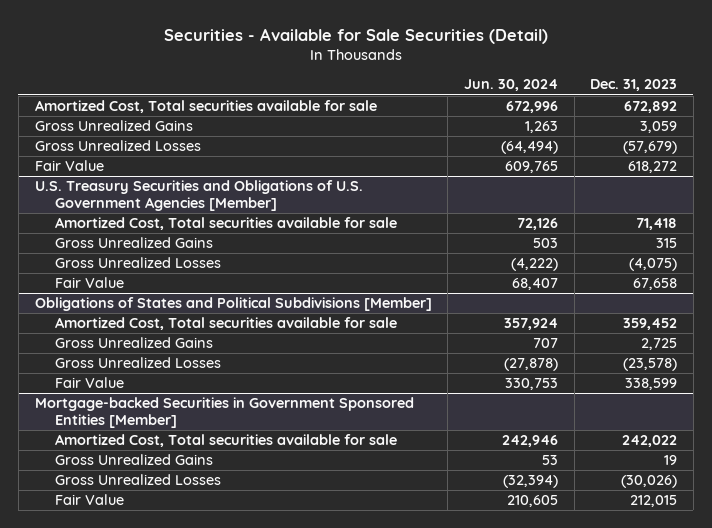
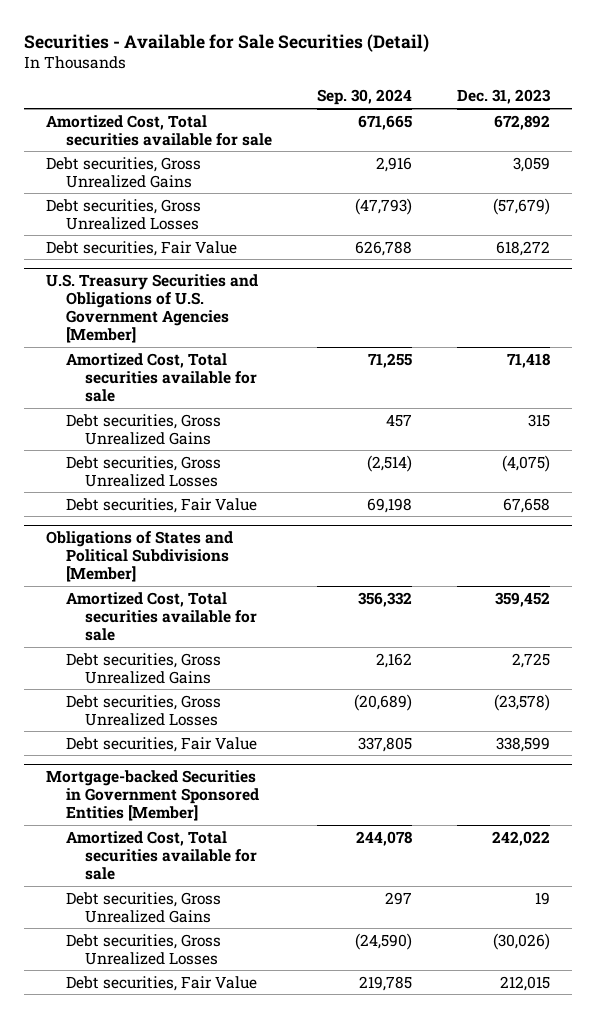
[463,79,558,92] Jun. 30, 2024 -> none
none -> [316,89,412,106] Sep. 30, 2024
[34,120,193,132] Gross Unrealized Gains -> [46,156,202,188] Debt securities, Gross Unrealized Gains
[34,140,201,152] Gross Unrealized Losses -> [46,198,202,230] Debt securities, Gross Unrealized Losses
[34,160,104,172] Fair Value -> [46,240,238,256] Debt securities, Fair Value
[55,237,214,249] Gross Unrealized Gains -> [65,413,221,445] Debt securities, Gross Unrealized Gains
[55,257,222,269] Gross Unrealized Losses -> [65,455,221,487] Debt securities, Gross Unrealized Losses
[55,277,125,289] Fair Value -> [65,497,257,513] Debt securities, Fair Value
[55,337,214,349] Gross Unrealized Gains -> [65,652,221,684] Debt securities, Gross Unrealized Gains
[55,357,222,369] Gross Unrealized Losses -> [65,694,221,726] Debt securities, Gross Unrealized Losses
[55,377,125,389] Fair Value -> [65,736,257,752] Debt securities, Fair Value
[55,454,214,466] Gross Unrealized Gains -> [65,891,221,923] Debt securities, Gross Unrealized Gains
[55,474,222,486] Gross Unrealized Losses -> [65,933,221,965] Debt securities, Gross Unrealized Losses
[55,494,125,506] Fair Value -> [65,975,257,991] Debt securities, Fair Value

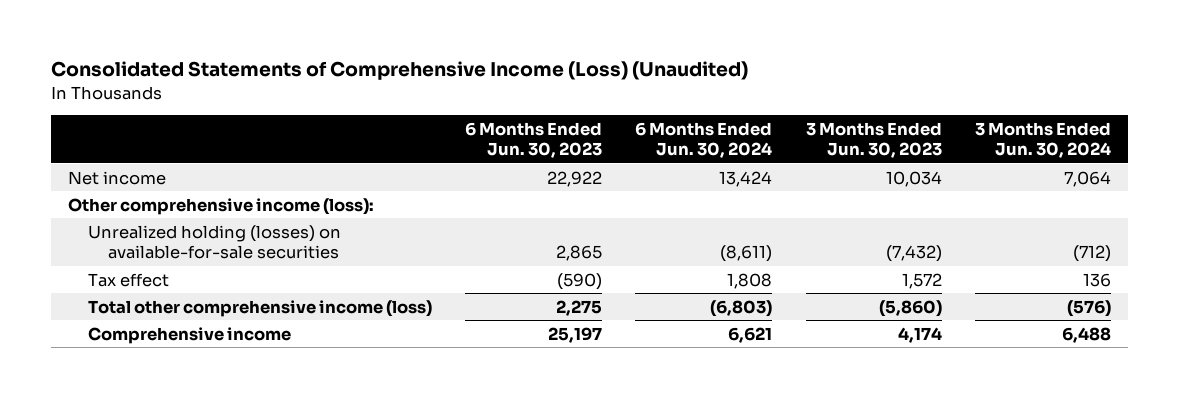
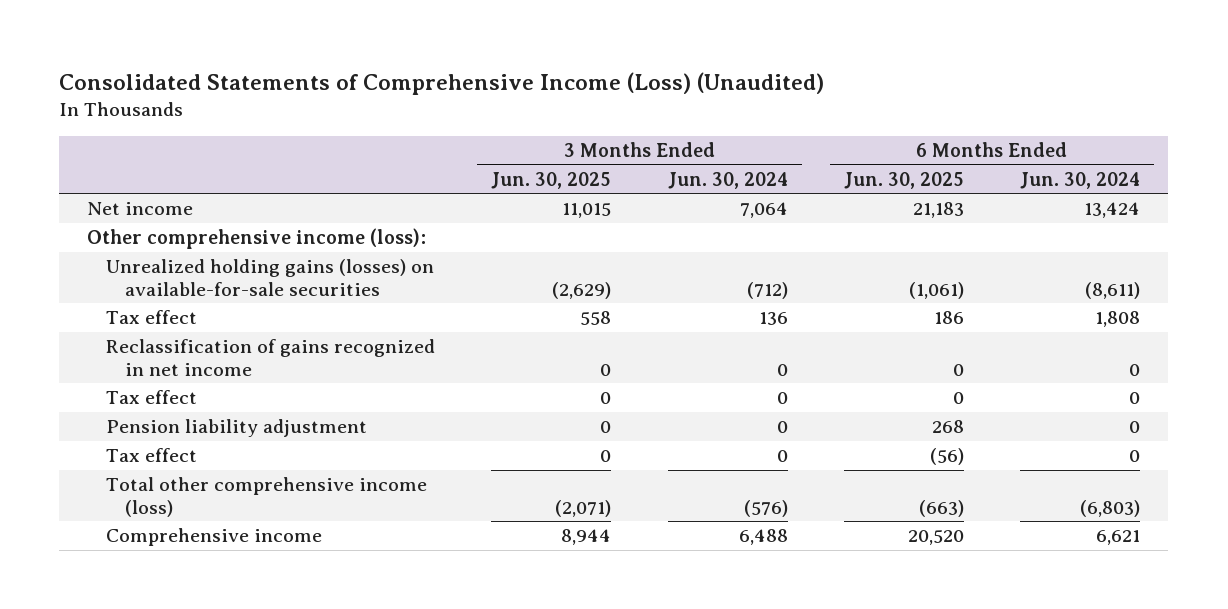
[465,121,603,158] 6 Months Ended Jun. 30, 2023 -> none
[805,121,942,158] 3 Months Ended Jun. 30, 2023 -> none
none -> [491,171,612,189] Jun. 30, 2025
none -> [843,171,964,189] Jun. 30, 2025
[87,224,341,259] Unrealized holding (losses) on available-for-sale securities -> [106,259,435,296] Unrealized holding gains (losses) on available-for-sale securities
none -> [106,339,436,376] Reclassification of gains recognized in net income
none -> [106,390,198,405] Tax effect
none -> [106,419,368,438] Pension liability adjustment
none -> [106,448,198,463] Tax effect

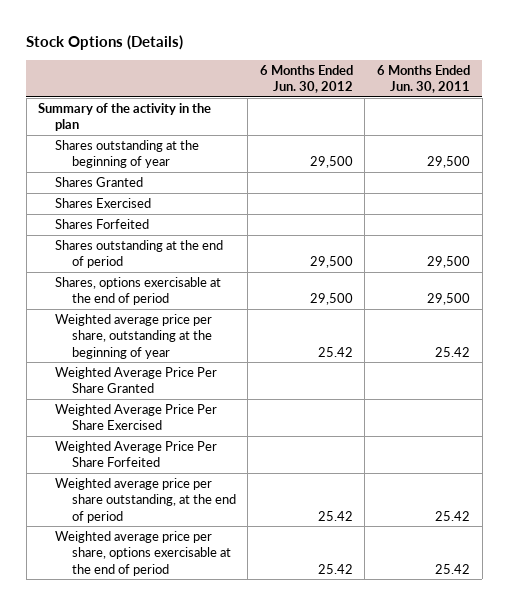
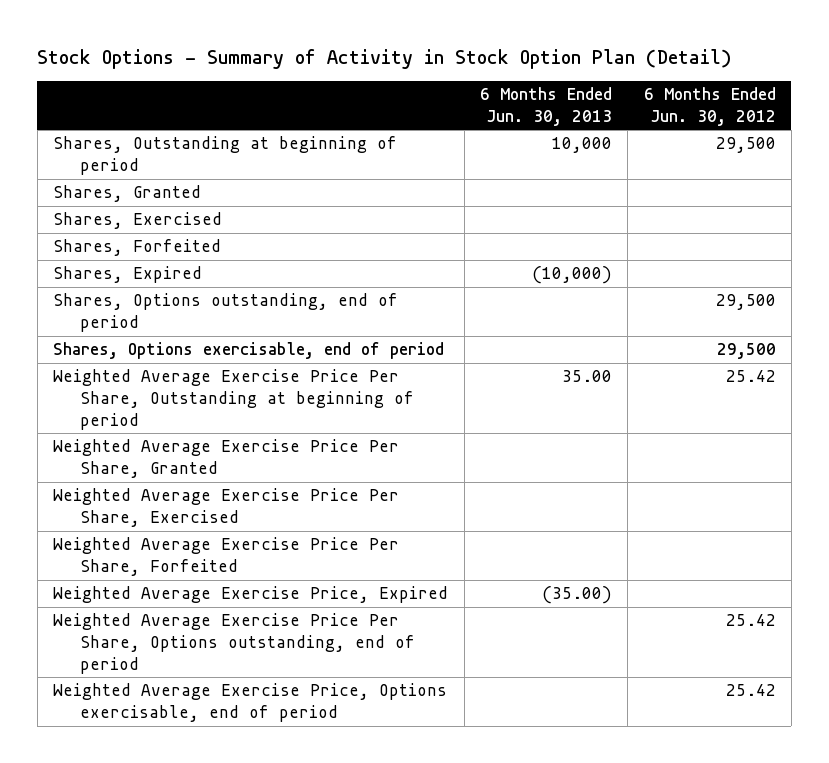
[26,34,184,50] Stock Options (Details) -> [37,48,733,69] Stock Options - Summary of Activity in Stock Option Plan (Detail)
[376,64,470,94] 6 Months Ended Jun. 30, 2011 -> none
none -> [479,86,612,126] 6 Months Ended Jun. 30, 2013
[38,103,212,132] Summary of the activity in the plan -> none
[54,140,199,169] Shares outstanding at the beginning of year -> [53,136,398,175] Shares, Outstanding at beginning of period
[54,177,143,188] Shares Granted -> [53,185,202,203] Shares, Granted
[54,198,151,209] Shares Exercised -> [53,212,223,230] Shares, Exercised
[54,219,149,230] Shares Forfeited -> [53,239,222,257] Shares, Forfeited
none -> [53,266,203,284] Shares, Expired
[54,240,223,269] Shares outstanding at the end of period -> [53,293,399,332] Shares, Options outstanding, end of period
[54,277,221,306] Shares, options exercisable at the end of period -> [53,342,445,360] Shares, Options exercisable, end of period
[54,314,212,359] Weighted average price per share, outstanding at the beginning of year -> [53,369,415,430] Weighted Average Exercise Price Per Share, Outstanding at beginning of period
[54,367,217,394] Weighted Average Price Per Share Granted -> [53,439,400,478] Weighted Average Exercise Price Per Share, Granted
[54,404,217,431] Weighted Average Price Per Share Exercised -> [53,488,400,527] Weighted Average Exercise Price Per Share, Exercised
[54,441,217,468] Weighted Average Price Per Share Forfeited -> [53,537,400,576] Weighted Average Exercise Price Per Share, Forfeited
none -> [53,586,449,604] Weighted Average Exercise Price, Expired
[54,478,236,523] Weighted average price per share outstanding, at the end of period -> [53,613,416,674] Weighted Average Exercise Price Per Share, Options outstanding, end of period
[54,531,231,576] Weighted average price per share, options exercisable at the end of period -> [53,683,448,722] Weighted Average Exercise Price, Options exercisable, end of period

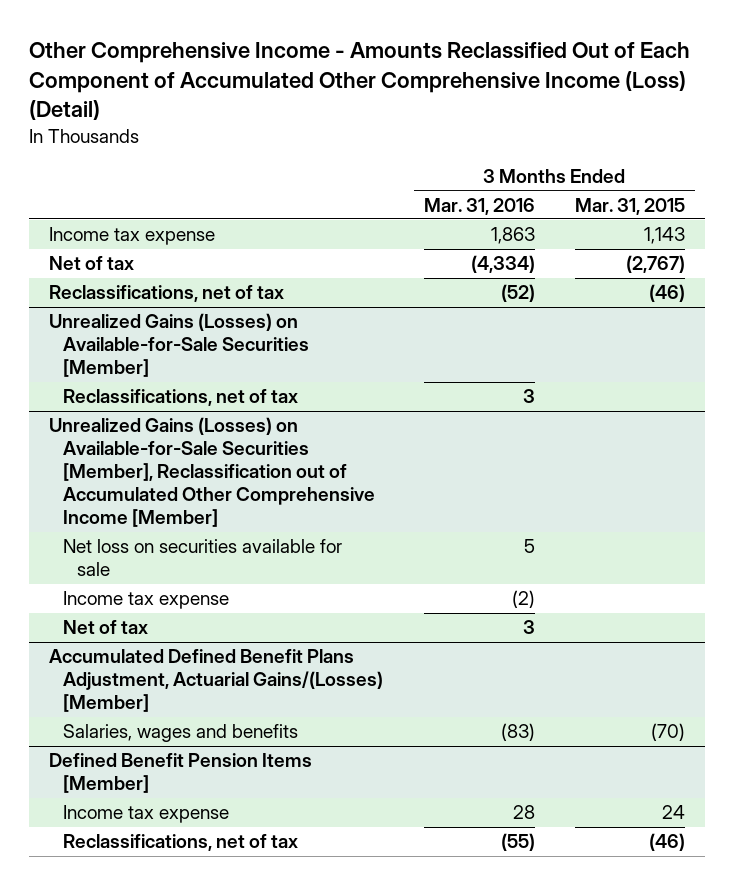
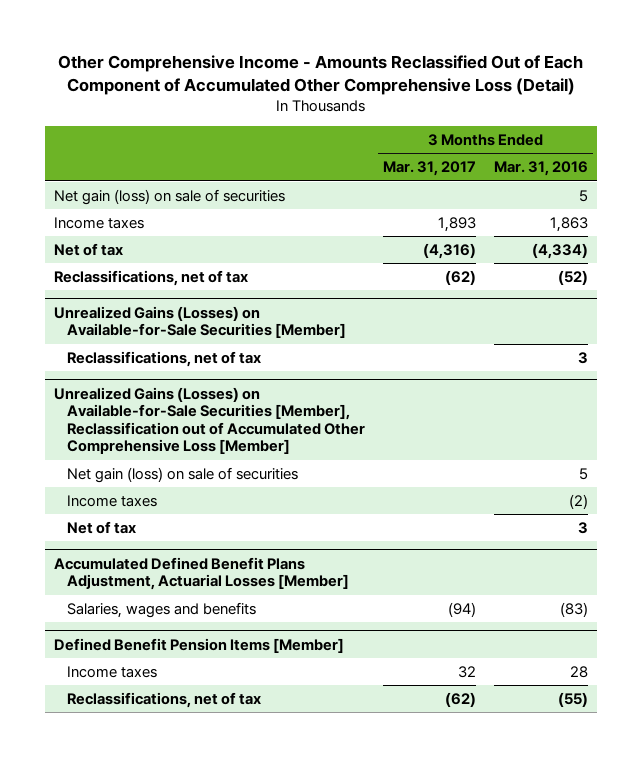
[28,42,690,121] Other Comprehensive Income - Amounts Reclassified Out of Each Component of Accumulated Other Comprehensive Income (Loss) (Detail) -> [58,55,584,96] Other Comprehensive Income - Amounts Reclassified Out of Each Component of Accumulated Other Comprehensive Loss (Detail)
[575,197,686,215] Mar. 31, 2015 -> none
none -> [383,161,477,177] Mar. 31, 2017
none -> [54,188,286,205] Net gain (loss) on sale of securities
[49,227,216,246] Income tax expense -> [54,216,145,229] Income taxes
[49,417,376,528] Unrealized Gains (Losses) on Available-for-Sale Securities [Member], Reclassification out of Accumulated Other Comprehensive Income [Member] -> [54,386,365,455] Unrealized Gains (Losses) on Available-for-Sale Securities [Member], Reclassification out of Accumulated Other Comprehensive Loss [Member]
[63,539,343,577] Net loss on securities available for sale -> [66,466,298,483] Net gain (loss) on sale of securities
[63,591,230,610] Income tax expense -> [66,494,157,507] Income taxes
[49,649,384,713] Accumulated Defined Benefit Plans Adjustment, Actuarial Gains/(Losses) [Member] -> [54,556,349,591] Accumulated Defined Benefit Plans Adjustment, Actuarial Losses [Member]
[63,805,230,824] Income tax expense -> [66,665,157,678] Income taxes

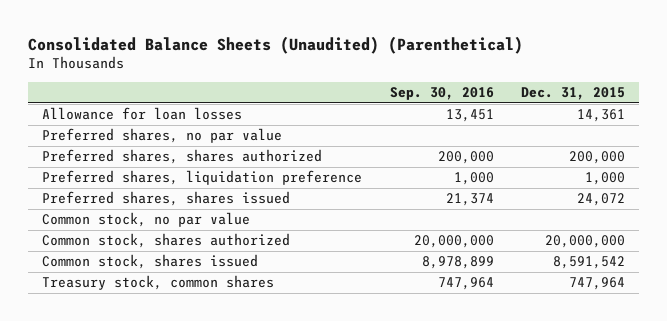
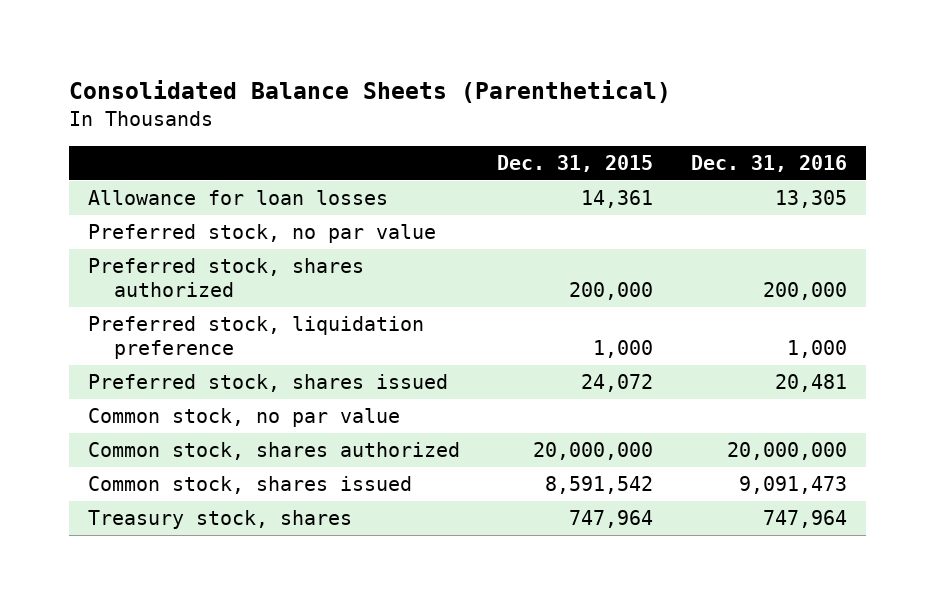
[28,35,524,54] Consolidated Balance Sheets (Unaudited) (Parenthetical) -> [68,80,671,104] Consolidated Balance Sheets (Parenthetical)
[389,87,494,101] Sep. 30, 2016 -> none
none -> [690,155,847,173] Dec. 31, 2016
[41,128,282,144] Preferred shares, no par value -> [87,224,436,244] Preferred stock, no par value
[41,149,322,165] Preferred shares, shares authorized -> [87,258,364,297] Preferred stock, shares authorized
[41,170,362,186] Preferred shares, liquidation preference -> [87,316,424,359] Preferred stock, liquidation preference
[41,191,290,207] Preferred shares, shares issued -> [87,374,448,393] Preferred stock, shares issued
[41,275,274,291] Treasury stock, common shares -> [87,510,352,530] Treasury stock, shares

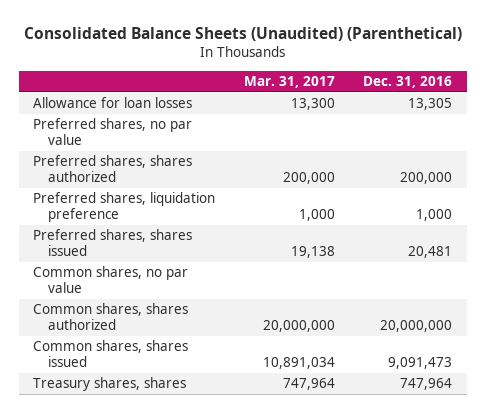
[68,80,671,104] Consolidated Balance Sheets (Parenthetical) -> [23,27,462,42] Consolidated Balance Sheets (Unaudited) (Parenthetical)
[497,155,654,173] Dec. 31, 2015 -> none
none -> [243,75,335,88] Mar. 31, 2017
[87,224,436,244] Preferred stock, no par value -> [32,118,192,146] Preferred shares, no par value
[87,258,364,297] Preferred stock, shares authorized -> [32,155,192,183] Preferred shares, shares authorized
[87,316,424,359] Preferred stock, liquidation preference -> [32,192,215,223] Preferred shares, liquidation preference
[87,374,448,393] Preferred stock, shares issued -> [32,229,192,257] Preferred shares, shares issued
[87,408,400,428] Common stock, no par value -> [32,266,188,294] Common shares, no par value
[87,442,460,461] Common stock, shares authorized -> [32,303,188,331] Common shares, shares authorized
[87,476,412,495] Common stock, shares issued -> [32,340,188,368] Common shares, shares issued
[87,510,352,530] Treasury stock, shares -> [32,377,186,392] Treasury shares, shares

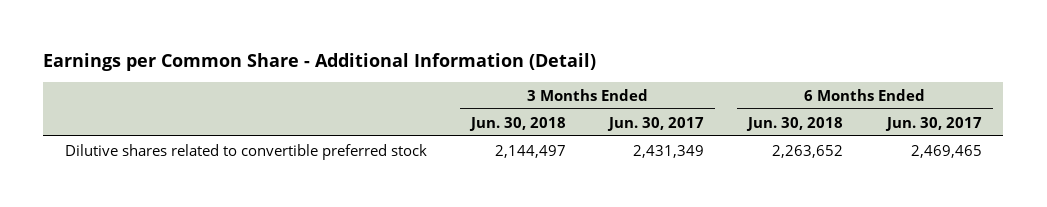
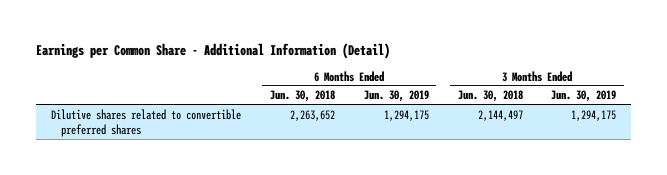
[607,116,705,131] Jun. 30, 2017 -> none
[884,116,982,131] Jun. 30, 2017 -> none
none -> [363,90,429,103] Jun. 30, 2019
none -> [551,90,617,103] Jun. 30, 2019
[65,143,428,160] Dilutive shares related to convertible preferred stock -> [50,108,241,137] Dilutive shares related to convertible preferred shares

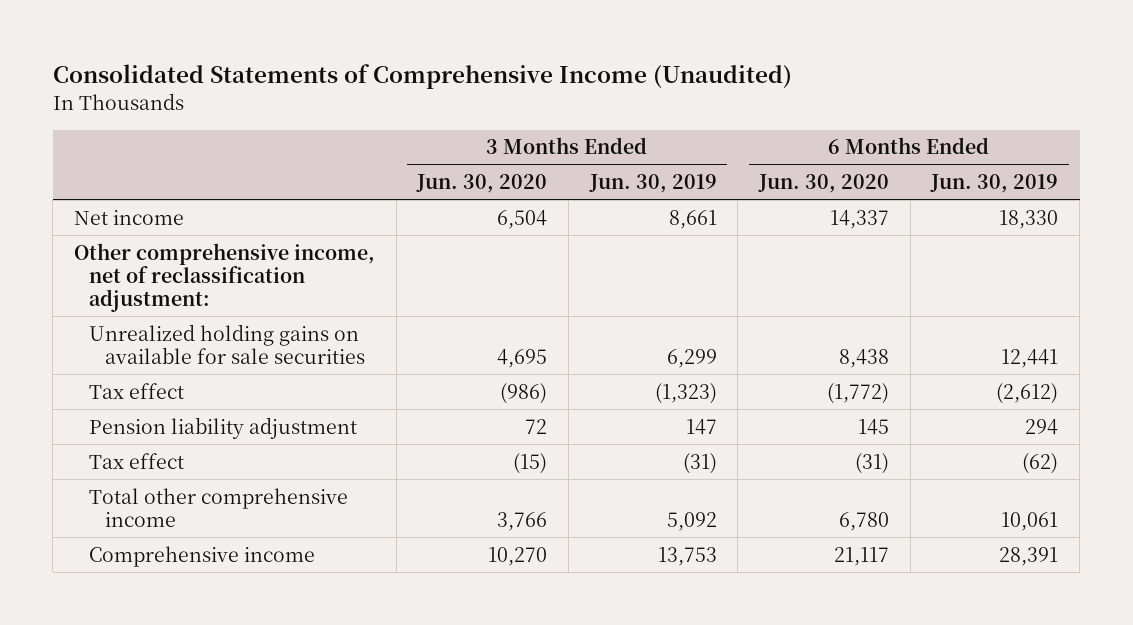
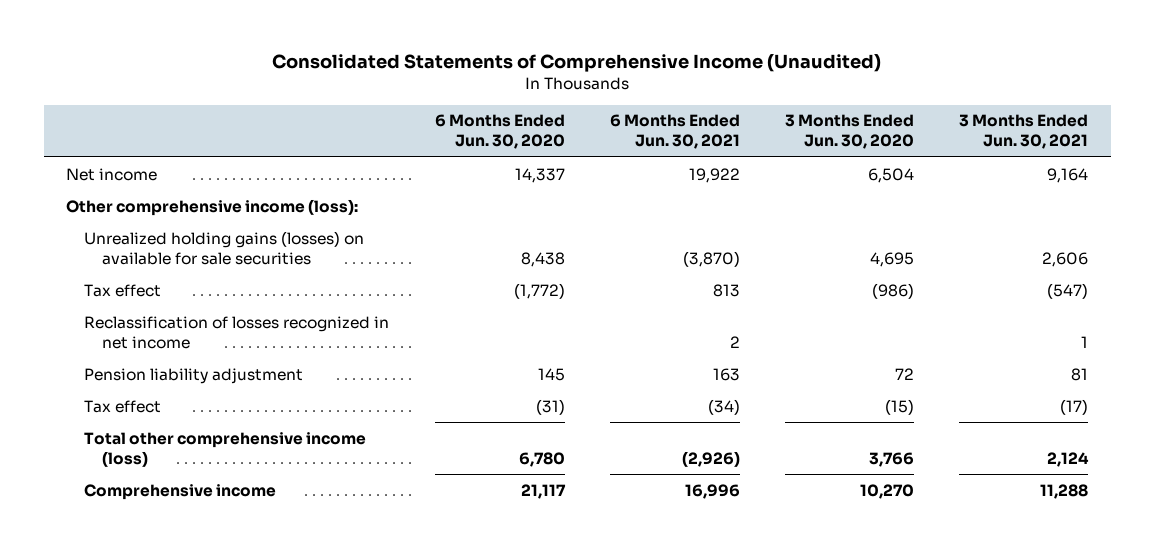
[588,173,717,193] Jun. 30, 2019 -> none
[930,173,1059,193] Jun. 30, 2019 -> none
none -> [609,114,740,150] 6 Months Ended Jun. 30, 2021
none -> [959,114,1089,150] 3 Months Ended Jun. 30, 2021
[74,242,376,312] Other comprehensive income, net of reclassification adjustment: -> [66,198,359,216] Other comprehensive income (loss):
[89,323,365,364] Unrealized holding gains on available for sale securities -> [84,230,365,265] Unrealized holding gains (losses) on available for sale securities
none -> [84,315,390,349] Reclassification of losses recognized in net income
[89,487,349,527] Total other comprehensive income -> [84,431,367,467] Total other comprehensive income (loss)

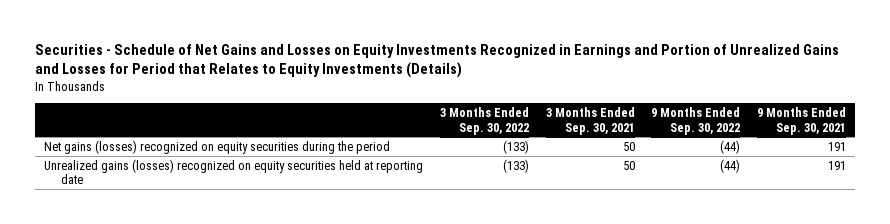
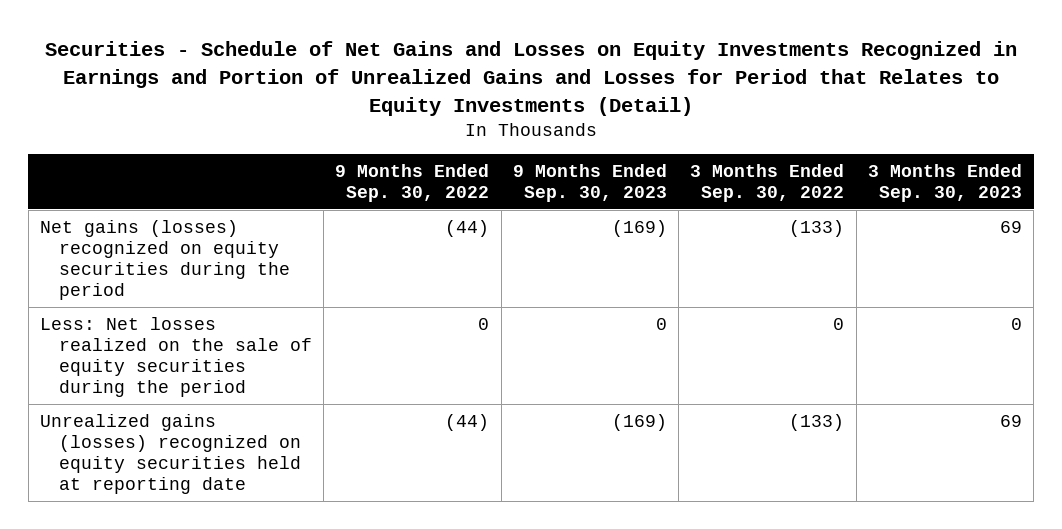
[35,43,840,79] Securities - Schedule of Net Gains and Losses on Equity Investments Recognized in Earnings and Portion of Unrealized Gains and Losses for Period that Relates to Equity Investments (Details) -> [45,41,1018,116] Securities - Schedule of Net Gains and Losses on Equity Investments Recognized in Earnings and Portion of Unrealized Gains and Losses for Period that Relates to Equity Investments (Detail)
[545,107,635,135] 3 Months Ended Sep. 30, 2021 -> none
[757,107,847,135] 9 Months Ended Sep. 30, 2021 -> none
none -> [512,163,667,202] 9 Months Ended Sep. 30, 2023
none -> [868,163,1023,202] 3 Months Ended Sep. 30, 2023
none -> [40,316,312,398] Less: Net losses realized on the sale of equity securities during the period

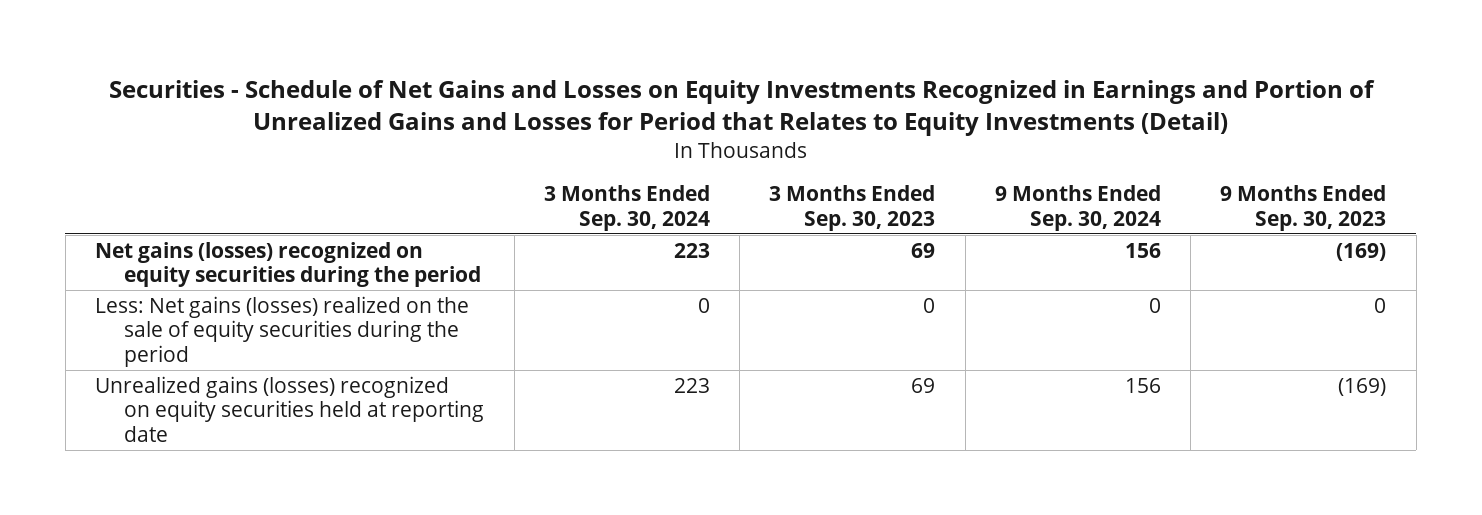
[335,163,490,202] 9 Months Ended Sep. 30, 2022 -> none
[690,163,845,202] 3 Months Ended Sep. 30, 2022 -> none
none -> [543,184,710,231] 3 Months Ended Sep. 30, 2024
none -> [994,184,1161,231] 9 Months Ended Sep. 30, 2024
[40,316,312,398] Less: Net losses realized on the sale of equity securities during the period -> [95,295,470,368] Less: Net gains (losses) realized on the sale of equity securities during the period

